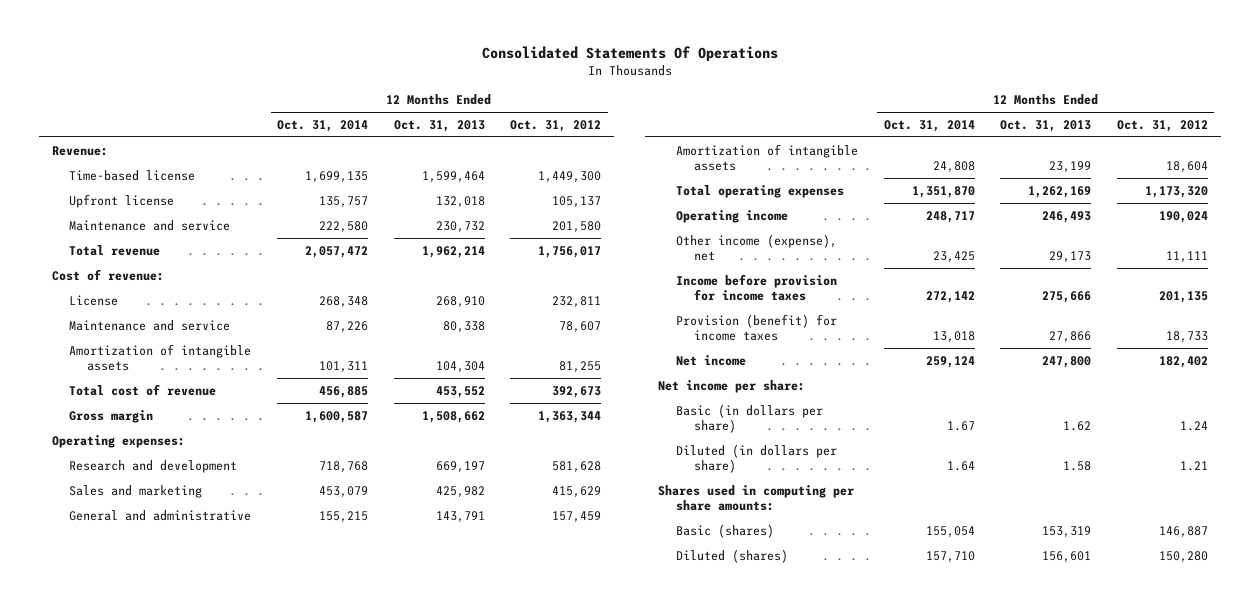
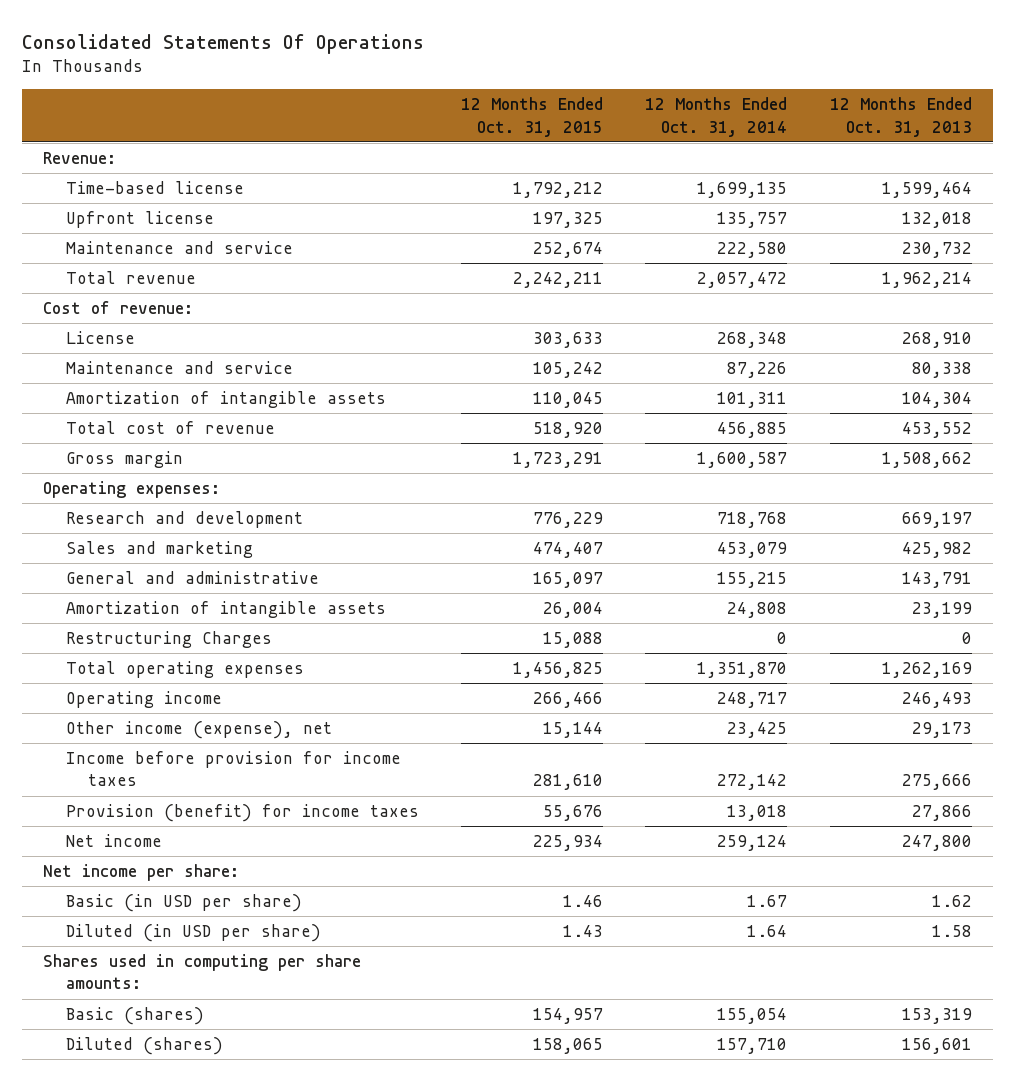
[510,119,602,132] Oct. 31, 2012 -> none
none -> [460,97,603,137] 12 Months Ended Oct. 31, 2015
none -> [65,631,272,649] Restructuring Charges
[675,403,823,434] Basic (in dollars per share) -> [65,894,302,913] Basic (in USD per share)
[675,443,837,474] Diluted (in dollars per share) -> [65,924,321,943] Diluted (in USD per share)

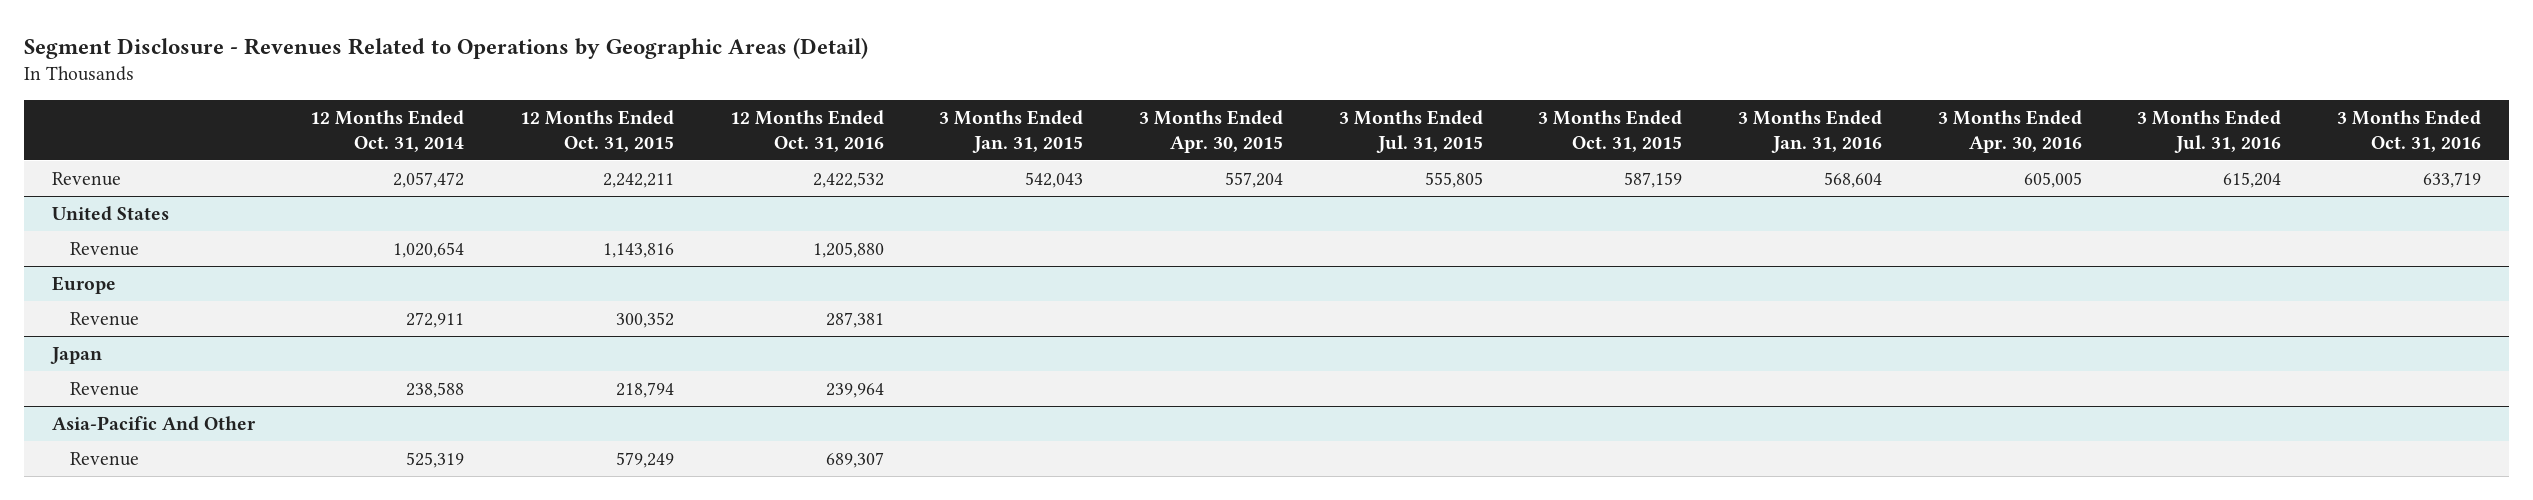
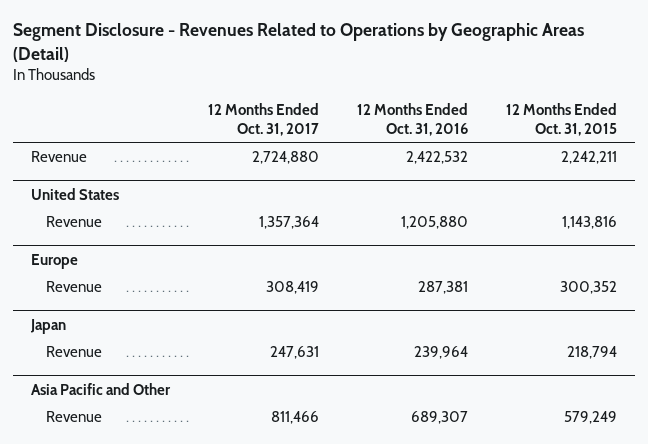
[310,109,465,152] 12 Months Ended Oct. 31, 2014 -> none
[939,109,1084,153] 3 Months Ended Jan. 31, 2015 -> none
[1139,109,1284,153] 3 Months Ended Apr. 30, 2015 -> none
[1338,109,1483,153] 3 Months Ended Jul. 31, 2015 -> none
[1538,109,1683,152] 3 Months Ended Oct. 31, 2015 -> none
[1738,109,1883,153] 3 Months Ended Jan. 31, 2016 -> none
[1937,109,2082,153] 3 Months Ended Apr. 30, 2016 -> none
[2137,109,2282,153] 3 Months Ended Jul. 31, 2016 -> none
[2337,109,2482,152] 3 Months Ended Oct. 31, 2016 -> none
none -> [208,102,320,136] 12 Months Ended Oct. 31, 2017
[51,415,256,431] Asia-Pacific And Other -> [31,382,172,395] Asia Pacific and Other

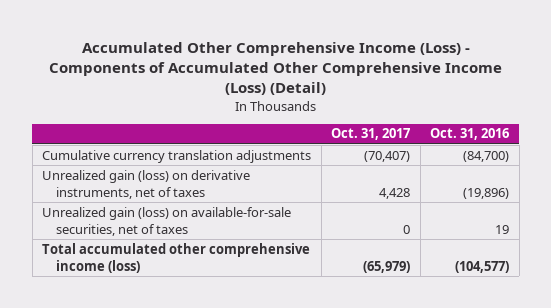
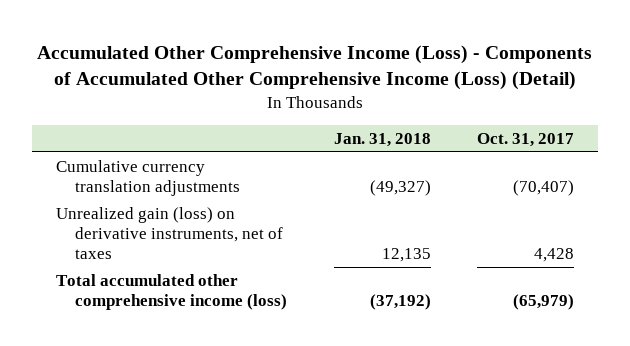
[430,128,510,141] Oct. 31, 2016 -> none
none -> [333,132,431,147] Jan. 31, 2018
[42,206,292,236] Unrealized gain (loss) on available-for-sale securities, net of taxes -> none

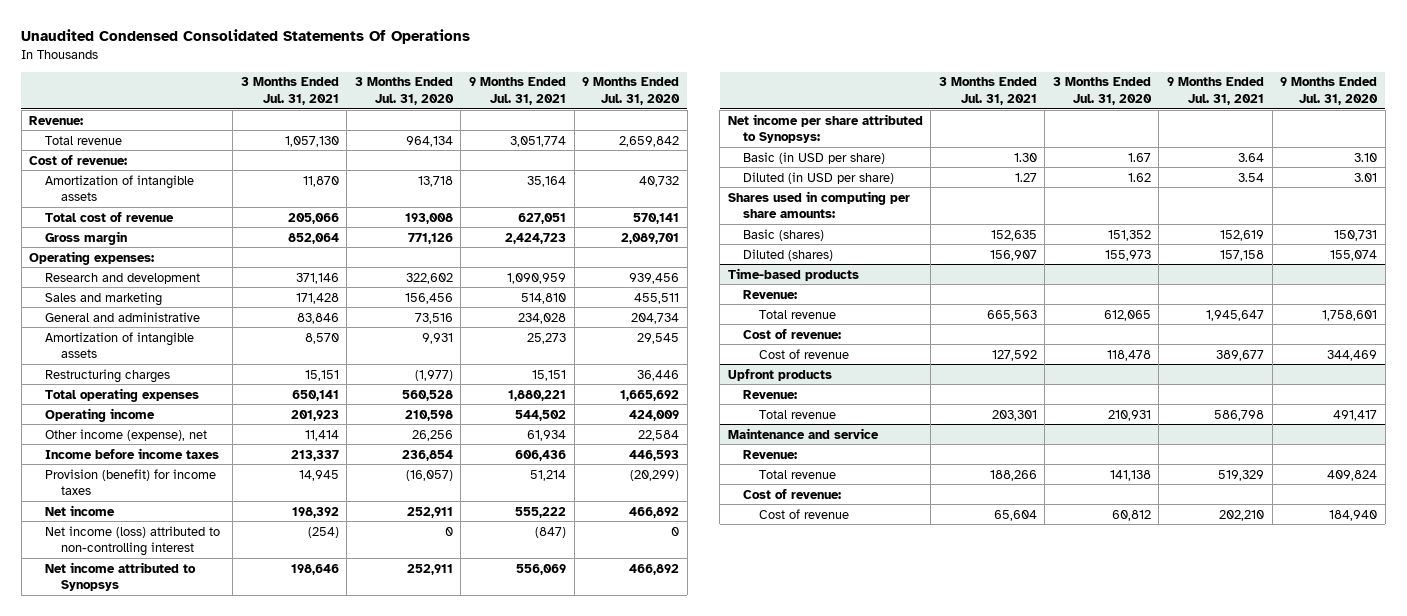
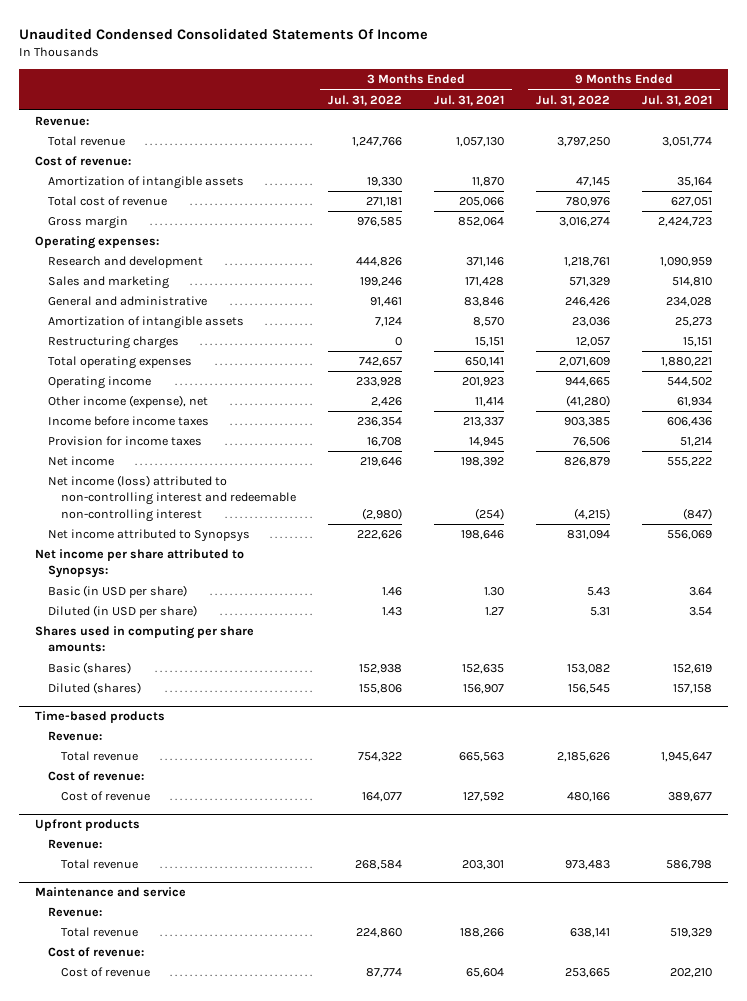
[21,29,471,45] Unaudited Condensed Consolidated Statements Of Operations -> [19,28,429,41] Unaudited Condensed Consolidated Statements Of Income
[354,77,454,105] 3 Months Ended Jul. 31, 2020 -> none
[582,77,681,105] 9 Months Ended Jul. 31, 2020 -> none
none -> [328,94,403,106] Jul. 31, 2022
none -> [535,94,610,106] Jul. 31, 2022
[45,468,217,496] Provision (benefit) for income taxes -> [48,436,203,447] Provision for income taxes
[45,525,221,557] Net income (loss) attributed to non-controlling interest -> [48,475,297,522] Net income (loss) attributed to non-controlling interest and redeemable non-controlling interest

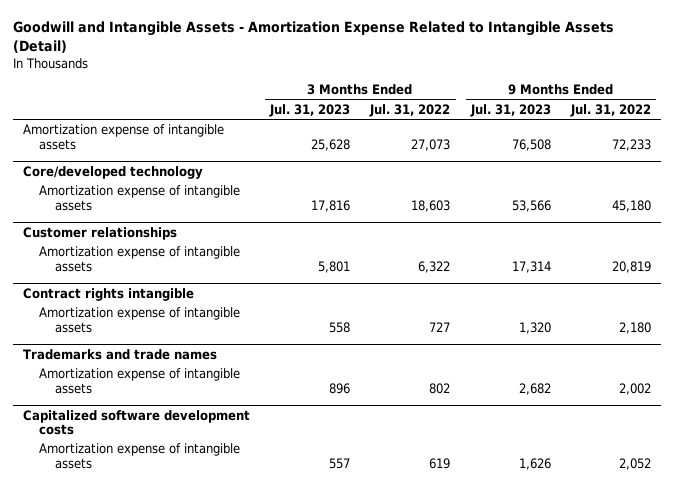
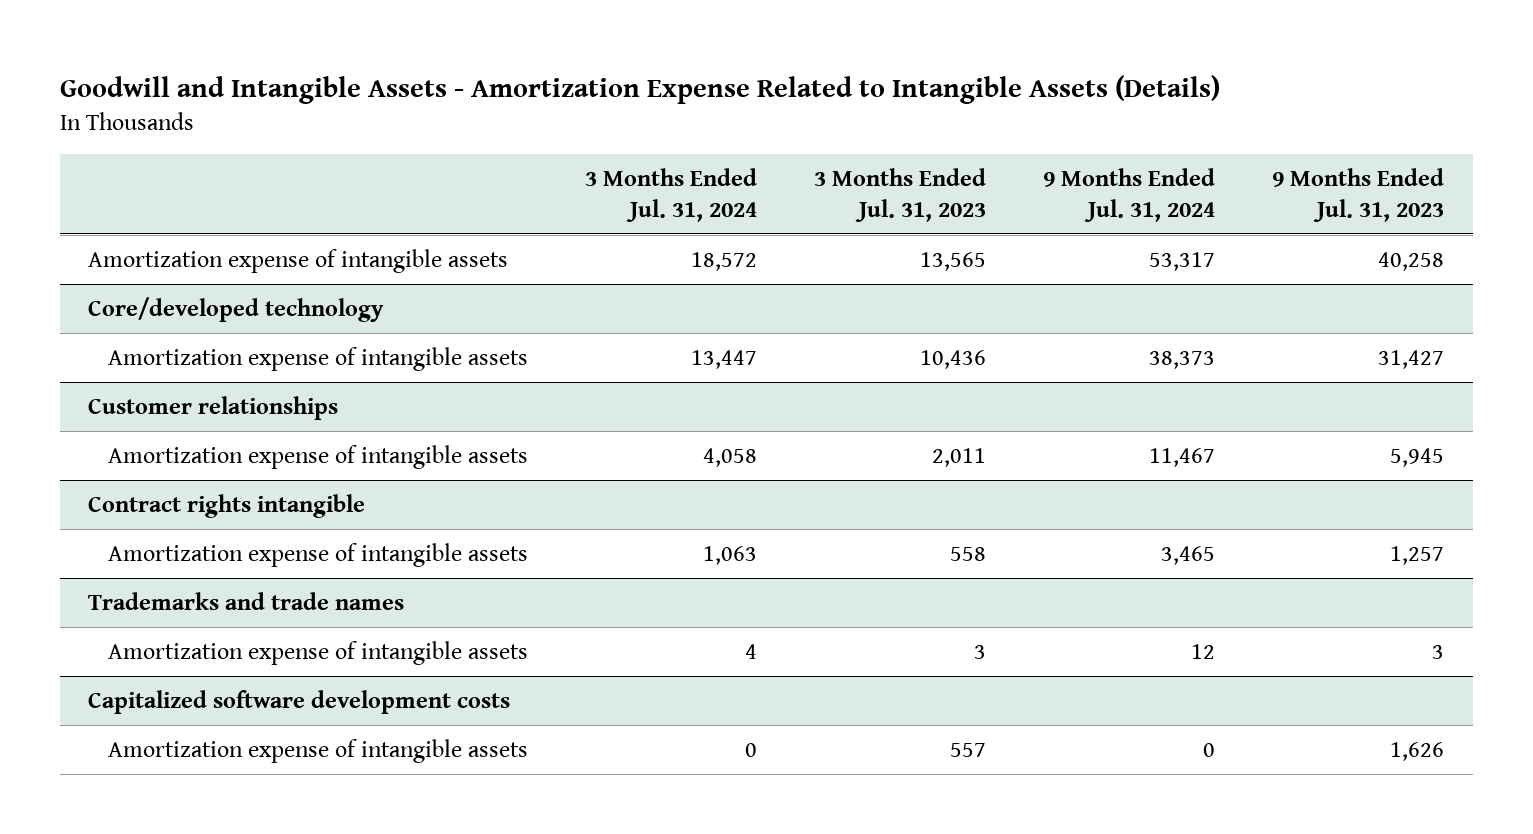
[12,20,614,54] Goodwill and Intangible Assets - Amortization Expense Related to Intangible Assets (Detail) -> [59,75,1220,105] Goodwill and Intangible Assets - Amortization Expense Related to Intangible Assets (Details)
[369,103,451,117] Jul. 31, 2022 -> none
[570,103,652,117] Jul. 31, 2022 -> none
none -> [584,167,757,222] 3 Months Ended Jul. 31, 2024
none -> [1043,167,1216,222] 9 Months Ended Jul. 31, 2024
[311,138,351,151] 25,628 -> [920,252,987,272] 13,565
[511,138,551,151] 76,508 -> [1378,252,1445,272] 40,258
[311,199,351,212] 17,816 -> [920,350,987,370] 10,436
[511,199,551,212] 53,566 -> [1378,350,1445,370] 31,427
[318,260,351,273] 5,801 -> [932,448,987,468] 2,011
[511,260,551,273] 17,314 -> [1390,448,1445,468] 5,945
[518,321,551,334] 1,320 -> [1390,546,1445,566] 1,257
[329,382,351,394] 896 -> [974,645,987,660] 3
[518,382,551,395] 2,682 -> [1432,645,1445,660] 3

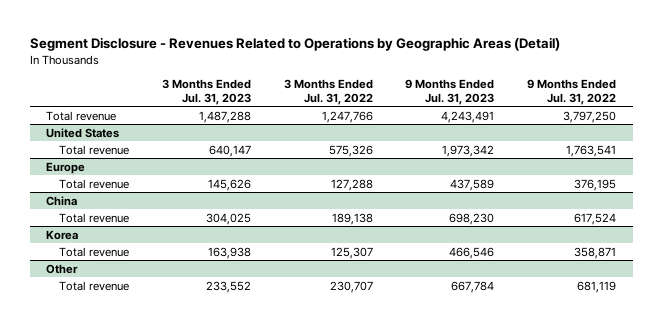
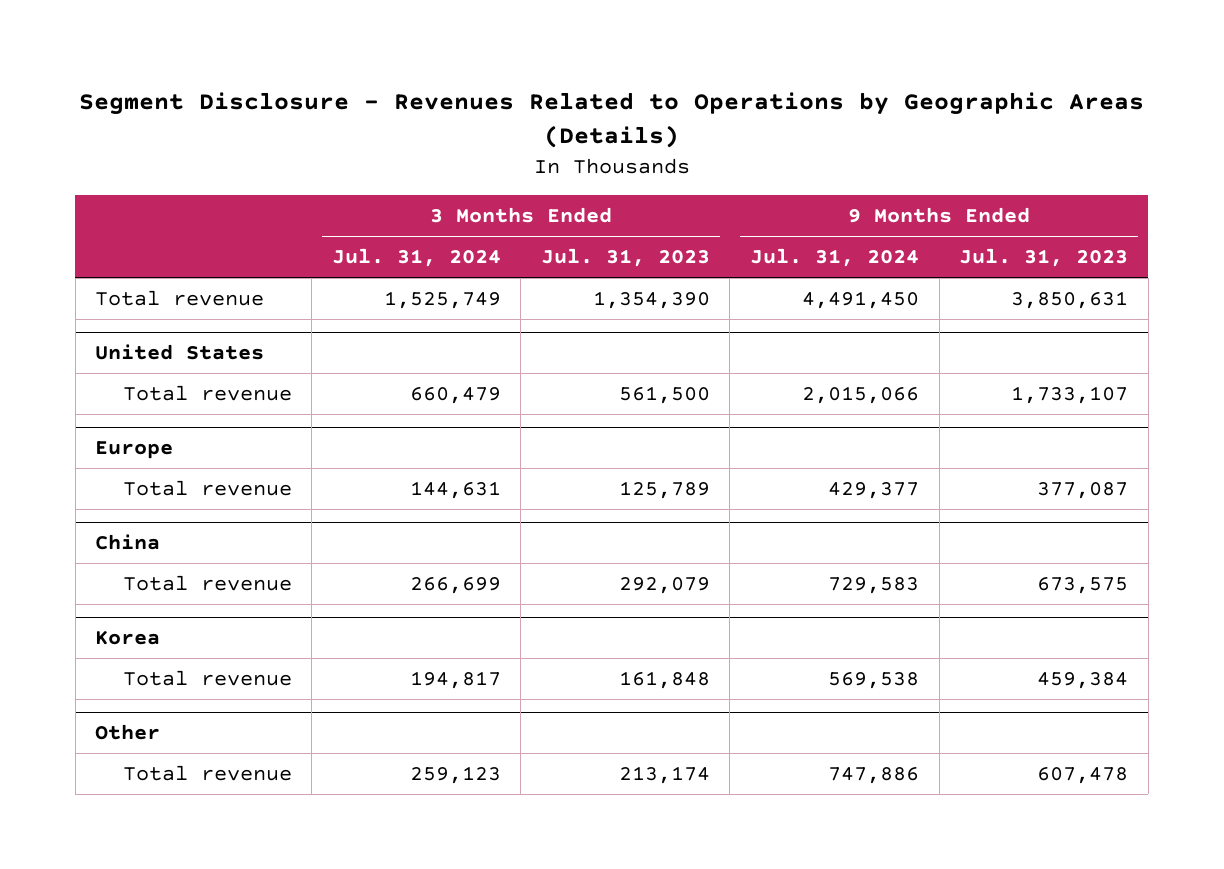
[30,37,561,52] Segment Disclosure - Revenues Related to Operations by Geographic Areas (Detail) -> [78,92,1144,149] Segment Disclosure - Revenues Related to Operations by Geographic Areas (Details)
[283,79,373,106] 3 Months Ended Jul. 31, 2022 -> none
[527,79,617,106] 9 Months Ended Jul. 31, 2022 -> none
none -> [331,248,501,268] Jul. 31, 2024
none -> [749,248,919,268] Jul. 31, 2024
[198,110,251,123] 1,487,288 -> [592,291,710,310] 1,354,390
[441,110,495,123] 4,243,491 -> [1011,291,1129,310] 3,850,631
[208,144,251,157] 640,147 -> [618,386,710,405] 561,500
[442,144,495,157] 1,973,342 -> [1011,386,1129,405] 1,733,107
[207,178,251,191] 145,626 -> [618,481,710,500] 125,789
[450,178,495,191] 437,589 -> [1037,482,1129,500] 377,087
[205,212,251,225] 304,025 -> [618,577,710,595] 292,079
[449,212,495,225] 698,230 -> [1037,577,1129,595] 673,575
[207,246,251,259] 163,938 -> [618,671,710,690] 161,848
[449,246,495,259] 466,546 -> [1037,672,1129,690] 459,384
[205,280,251,293] 233,552 -> [618,766,710,785] 213,174
[451,280,495,293] 667,784 -> [1037,767,1129,785] 607,478

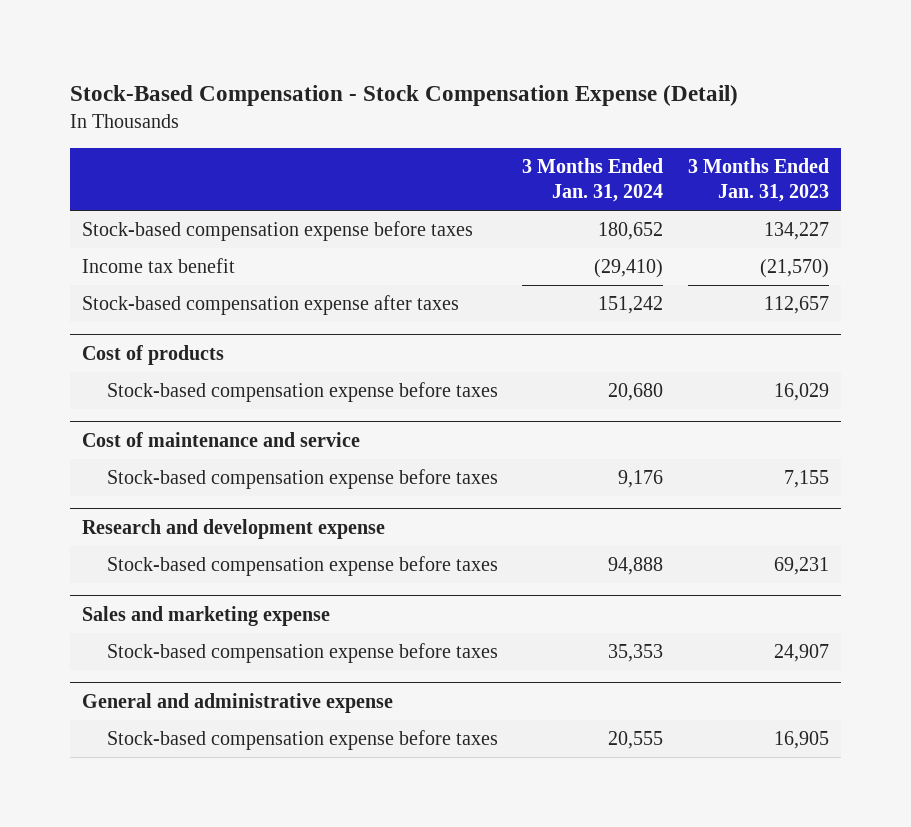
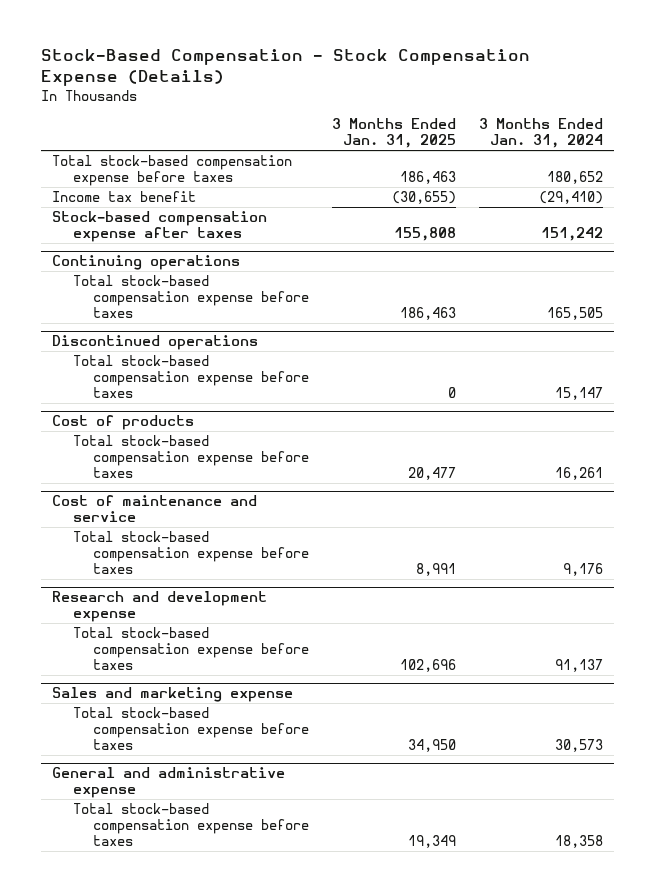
[69,84,738,106] Stock-Based Compensation - Stock Compensation Expense (Detail) -> [40,49,530,87] Stock-Based Compensation - Stock Compensation Expense (Details)
[687,157,829,203] 3 Months Ended Jan. 31, 2023 -> none
none -> [332,118,457,149] 3 Months Ended Jan. 31, 2025
[81,220,473,241] Stock-based compensation expense before taxes -> [51,155,292,187] Total stock-based compensation expense before taxes
none -> [51,255,240,271] Continuing operations
none -> [72,275,310,319] Total stock-based compensation expense before taxes
none -> [51,335,258,351] Discontinued operations
none -> [72,355,310,399] Total stock-based compensation expense before taxes
[106,381,498,402] Stock-based compensation expense before taxes -> [72,435,310,479] Total stock-based compensation expense before taxes
[608,382,664,401] 20,680 -> [554,467,603,481] 16,261
[106,468,498,489] Stock-based compensation expense before taxes -> [72,531,310,575] Total stock-based compensation expense before taxes
[106,555,498,576] Stock-based compensation expense before taxes -> [72,627,310,671] Total stock-based compensation expense before taxes
[608,556,664,575] 94,888 -> [554,659,603,673] 91,137
[106,642,498,663] Stock-based compensation expense before taxes -> [72,707,310,751] Total stock-based compensation expense before taxes
[608,643,664,662] 35,353 -> [554,739,603,753] 30,573
[106,729,498,750] Stock-based compensation expense before taxes -> [72,803,310,847] Total stock-based compensation expense before taxes
[608,730,664,749] 20,555 -> [554,835,603,849] 18,358

